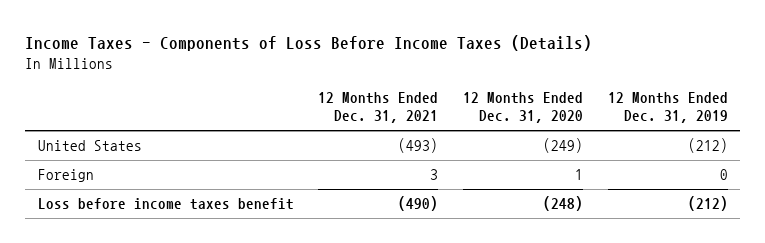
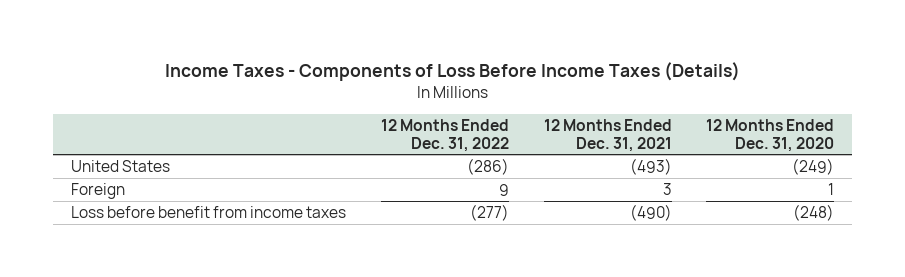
[607,91,728,124] 12 Months Ended Dec. 31, 2019 -> none
none -> [380,118,509,152] 12 Months Ended Dec. 31, 2022
[37,198,294,211] Loss before income taxes benefit -> [70,206,346,219] Loss before benefit from income taxes

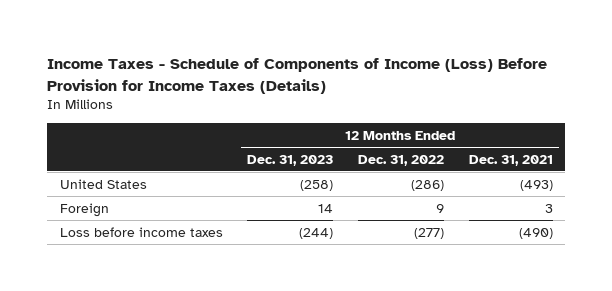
[164,62,740,82] Income Taxes - Components of Loss Before Income Taxes (Details) -> [47,57,548,94] Income Taxes - Schedule of Components of Income (Loss) Before Provision for Income Taxes (Details)
[706,118,835,152] 12 Months Ended Dec. 31, 2020 -> none
none -> [247,154,334,166] Dec. 31, 2023
[70,206,346,219] Loss before benefit from income taxes -> [59,226,223,237] Loss before income taxes

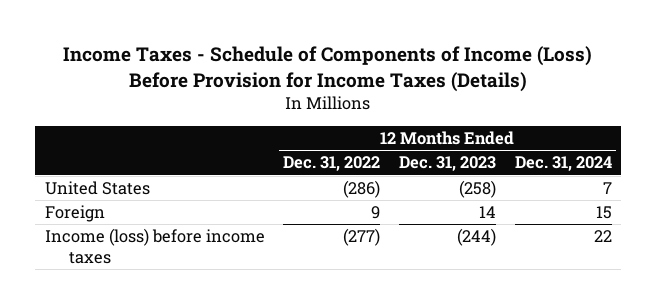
[468,154,553,166] Dec. 31, 2021 -> none
none -> [514,156,612,172] Dec. 31, 2024
[59,226,223,237] Loss before income taxes -> [44,228,265,264] Income (loss) before income taxes

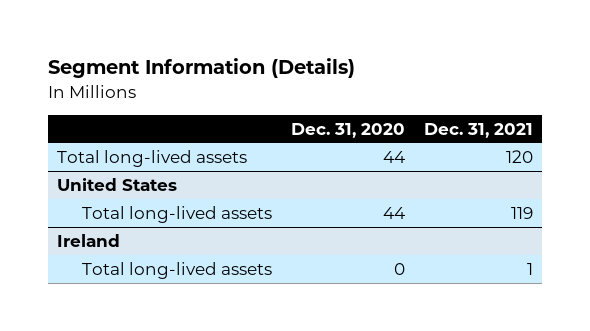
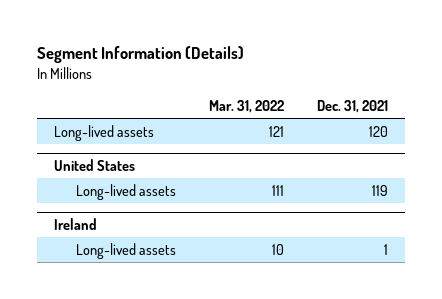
[290,122,405,138] Dec. 31, 2020 -> none
none -> [208,99,284,113] Mar. 31, 2022
[57,149,248,167] Total long-lived assets -> [53,124,154,141] Long-lived assets
[81,205,272,223] Total long-lived assets -> [75,183,176,200] Long-lived assets
[81,261,272,279] Total long-lived assets -> [75,242,176,259] Long-lived assets

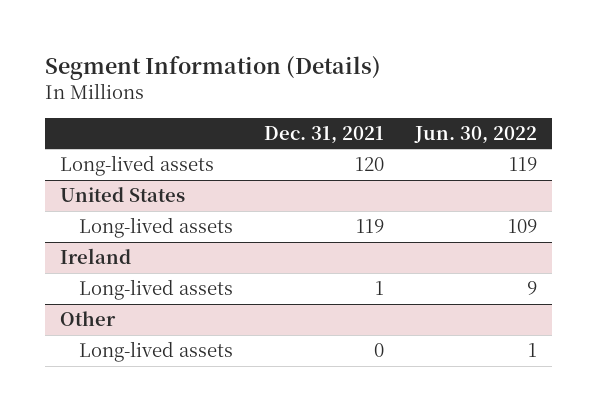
[208,99,284,113] Mar. 31, 2022 -> none
none -> [413,125,537,144] Jun. 30, 2022
none -> [59,311,116,327] Other
none -> [79,341,234,363] Long-lived assets

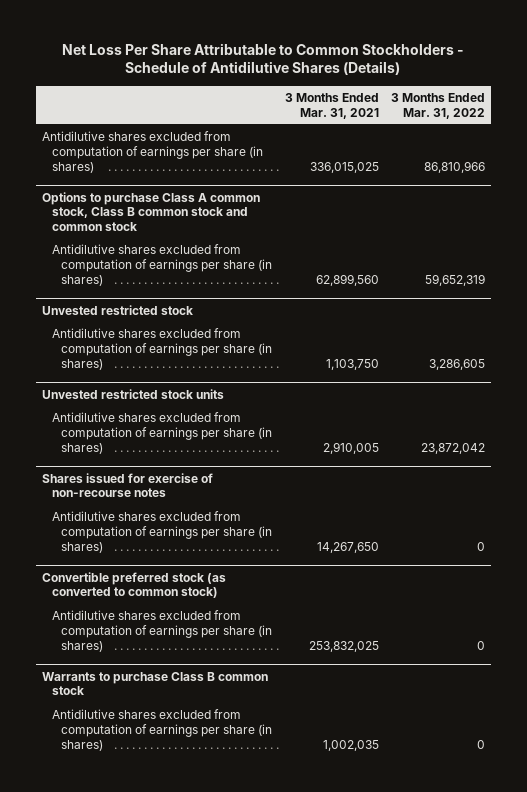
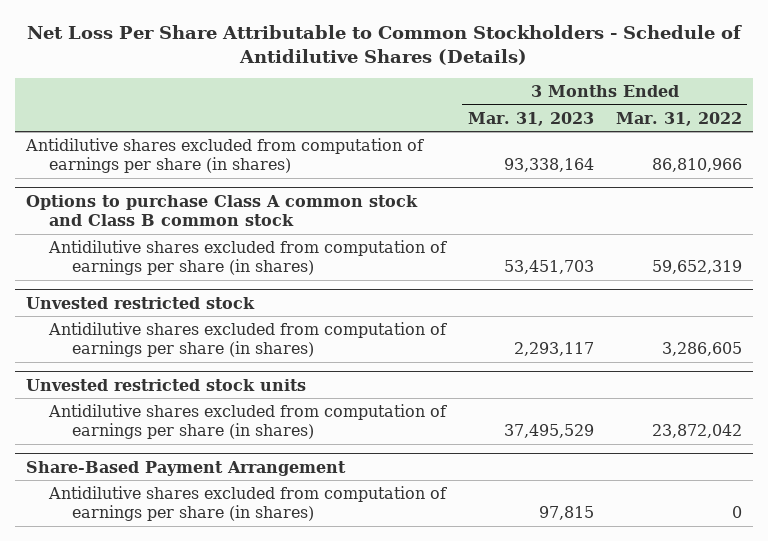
[284,92,379,119] 3 Months Ended Mar. 31, 2021 -> none
none -> [467,111,594,126] Mar. 31, 2023
[42,191,261,232] Options to purchase Class A common stock, Class B common stock and common stock -> [25,194,418,227] Options to purchase Class A common stock and Class B common stock
[42,472,214,498] Shares issued for exercise of non-recourse notes -> none
[51,511,273,553] Antidilutive shares excluded from computation of earnings per share (in shares) -> none
[42,571,227,599] Convertible preferred stock (as converted to common stock) -> none
[51,610,273,652] Antidilutive shares excluded from computation of earnings per share (in shares) -> none
[42,671,269,696] Warrants to purchase Class B common stock -> none
none -> [25,460,346,476] Share-Based Payment Arrangement

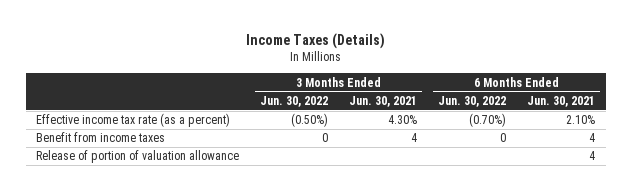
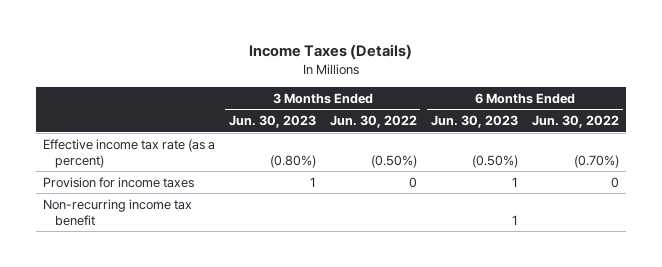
[349,95,418,107] Jun. 30, 2021 -> none
[527,95,596,107] Jun. 30, 2021 -> none
none -> [228,115,316,129] Jun. 30, 2023
none -> [430,115,518,129] Jun. 30, 2023
[36,150,240,164] Release of portion of valuation allowance -> none
[36,132,166,143] Benefit from income taxes -> [42,176,194,188] Provision for income taxes
none -> [42,198,192,226] Non-recurring income tax benefit

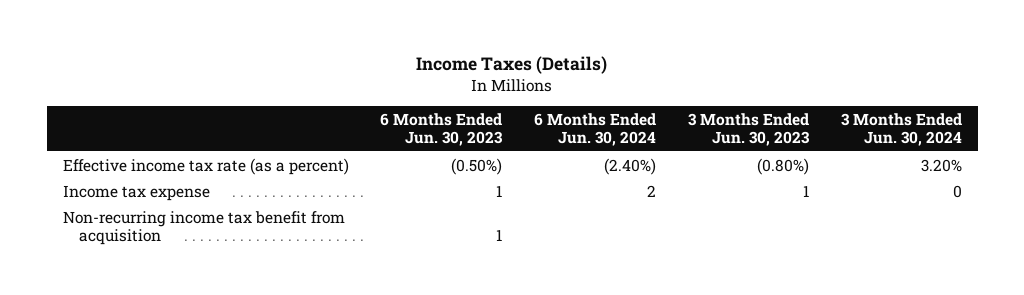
[329,115,417,129] Jun. 30, 2022 -> none
[532,115,620,129] Jun. 30, 2022 -> none
none -> [534,113,657,147] 6 Months Ended Jun. 30, 2024
none -> [840,113,962,147] 3 Months Ended Jun. 30, 2024
[42,176,194,188] Provision for income taxes -> [62,184,210,201] Income tax expense
[42,198,192,226] Non-recurring income tax benefit -> [62,210,345,245] Non-recurring income tax benefit from acquisition

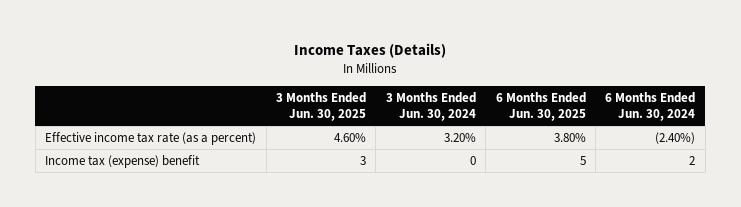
[380,113,504,147] 6 Months Ended Jun. 30, 2023 -> none
[687,113,810,147] 3 Months Ended Jun. 30, 2023 -> none
none -> [275,91,366,121] 3 Months Ended Jun. 30, 2025
none -> [495,91,586,121] 6 Months Ended Jun. 30, 2025
[62,210,345,245] Non-recurring income tax benefit from acquisition -> none
[62,184,210,201] Income tax expense -> [45,154,201,168] Income tax (expense) benefit

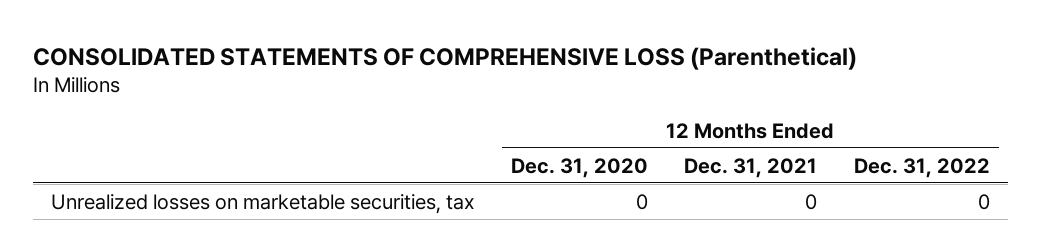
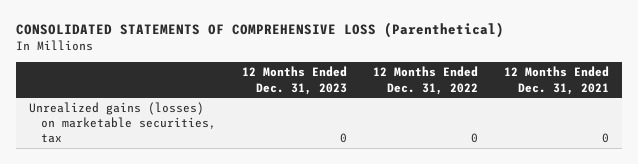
[511,157,649,178] Dec. 31, 2020 -> none
none -> [242,66,348,95] 12 Months Ended Dec. 31, 2023
[50,193,475,214] Unrealized losses on marketable securities, tax -> [28,101,217,144] Unrealized gains (losses) on marketable securities, tax

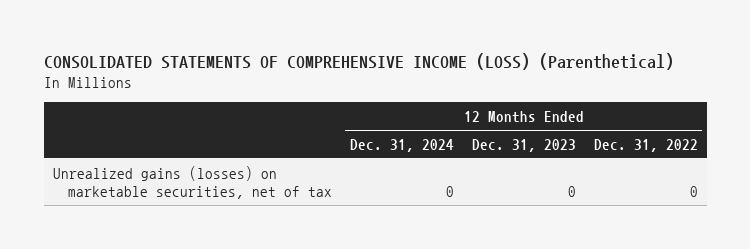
[15,22,504,39] CONSOLIDATED STATEMENTS OF COMPREHENSIVE LOSS (Parenthetical) -> [43,53,674,71] CONSOLIDATED STATEMENTS OF COMPREHENSIVE INCOME (LOSS) (Parenthetical)
[504,66,610,95] 12 Months Ended Dec. 31, 2021 -> none
none -> [349,138,454,152] Dec. 31, 2024
[28,101,217,144] Unrealized gains (losses) on marketable securities, tax -> [52,165,332,199] Unrealized gains (losses) on marketable securities, net of tax

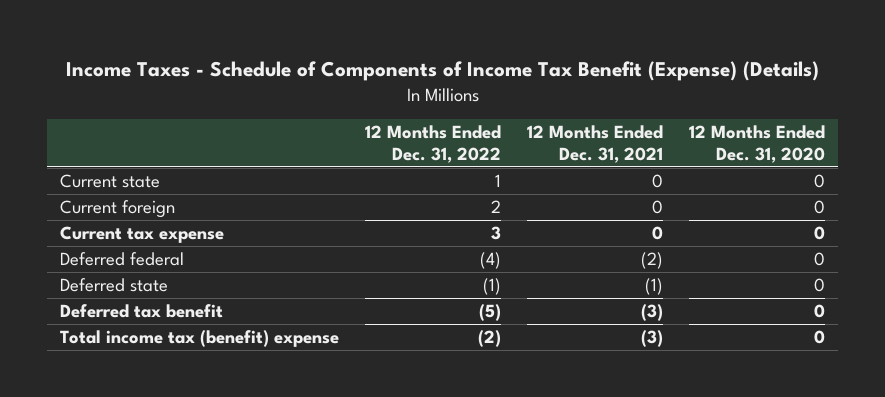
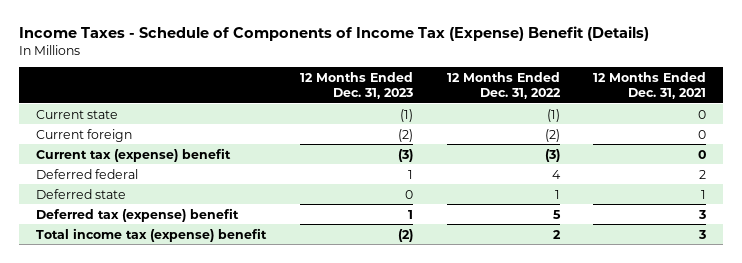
[65,60,819,81] Income Taxes - Schedule of Components of Income Tax Benefit (Expense) (Details) -> [18,26,649,42] Income Taxes - Schedule of Components of Income Tax (Expense) Benefit (Details)
[688,125,825,163] 12 Months Ended Dec. 31, 2020 -> none
none -> [299,71,413,99] 12 Months Ended Dec. 31, 2023
[495,174,502,188] 1 -> [546,108,560,122] (1)
[491,200,502,214] 2 -> [544,128,560,142] (2)
[60,226,225,244] Current tax expense -> [35,147,231,162] Current tax (expense) benefit
[491,226,502,241] 3 -> [544,148,560,162] (3)
[480,252,502,270] (4) -> [551,169,561,179] 4
[641,252,664,270] (2) -> [699,169,707,179] 2
[483,278,502,296] (1) -> [554,189,560,199] 1
[645,278,664,296] (1) -> [701,189,707,199] 1
[60,304,224,319] Deferred tax benefit -> [35,207,239,222] Deferred tax (expense) benefit
[479,304,502,322] (5) -> [552,209,561,219] 5
[641,304,664,322] (3) -> [698,209,707,219] 3
[60,330,340,348] Total income tax (benefit) expense -> [35,227,267,242] Total income tax (expense) benefit
[478,330,502,348] (2) -> [552,229,561,239] 2
[641,330,664,348] (3) -> [698,229,707,239] 3

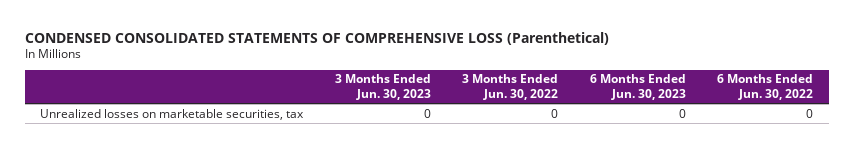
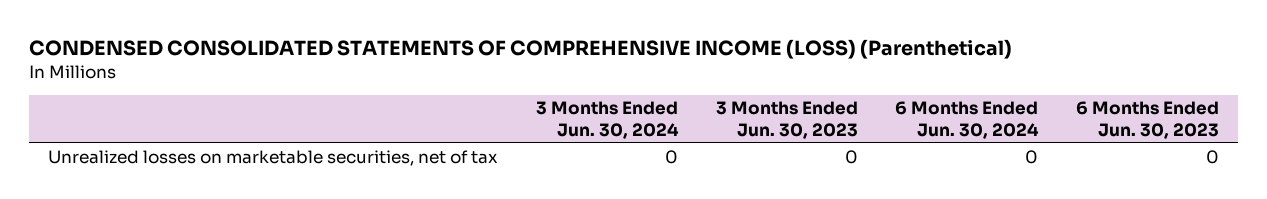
[24,31,609,45] CONDENSED CONSOLIDATED STATEMENTS OF COMPREHENSIVE LOSS (Parenthetical) -> [29,39,1013,60] CONDENSED CONSOLIDATED STATEMENTS OF COMPREHENSIVE INCOME (LOSS) (Parenthetical)
[462,74,559,100] 3 Months Ended Jun. 30, 2022 -> none
[717,74,814,100] 6 Months Ended Jun. 30, 2022 -> none
none -> [535,101,679,139] 3 Months Ended Jun. 30, 2024
none -> [895,101,1040,139] 6 Months Ended Jun. 30, 2024
[40,108,305,120] Unrealized losses on marketable securities, tax -> [48,150,499,167] Unrealized losses on marketable securities, net of tax

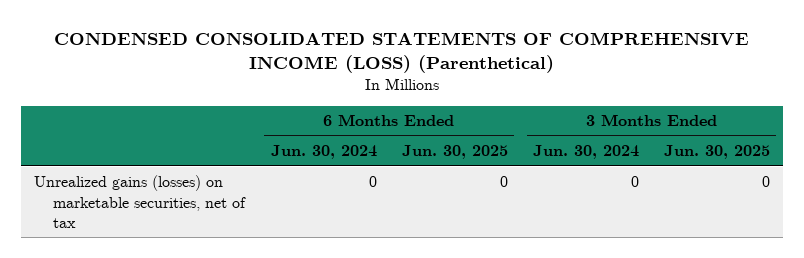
[715,101,858,139] 3 Months Ended Jun. 30, 2023 -> none
[1076,101,1220,139] 6 Months Ended Jun. 30, 2023 -> none
none -> [401,145,508,160] Jun. 30, 2025
none -> [664,145,771,160] Jun. 30, 2025
[48,150,499,167] Unrealized losses on marketable securities, net of tax -> [33,175,247,228] Unrealized gains (losses) on marketable securities, net of tax

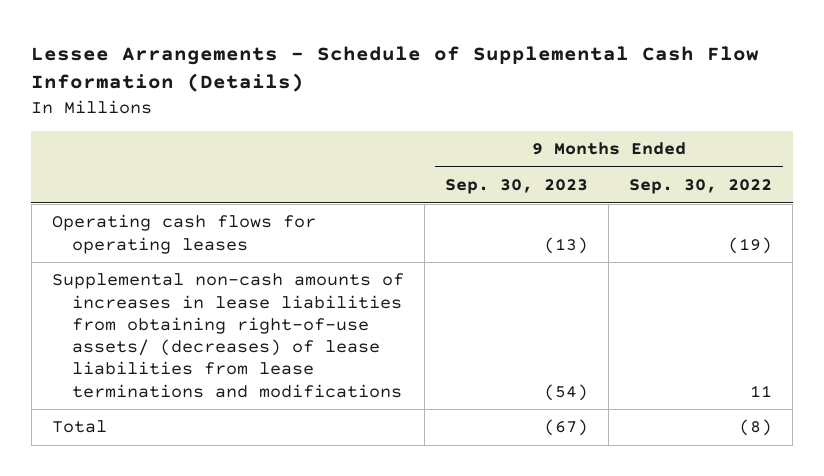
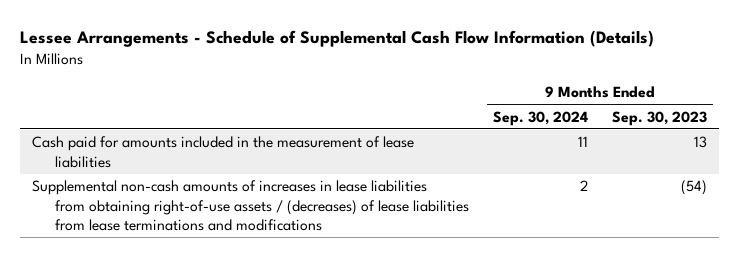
[629,179,773,195] Sep. 30, 2022 -> none
none -> [493,110,589,126] Sep. 30, 2024
[51,214,316,254] Operating cash flows for operating leases -> none
[51,420,107,434] Total -> none
none -> [31,136,414,168] Cash paid for amounts included in the measurement of lease liabilities
[51,273,404,398] Supplemental non-cash amounts of increases in lease liabilities from obtaining right-of-use assets/ (decreases) of lease liabilities from lease terminations and modifications -> [31,180,470,231] Supplemental non-cash amounts of increases in lease liabilities from obtaining right-of-use assets / (decreases) of lease liabilities from lease terminations and modifications

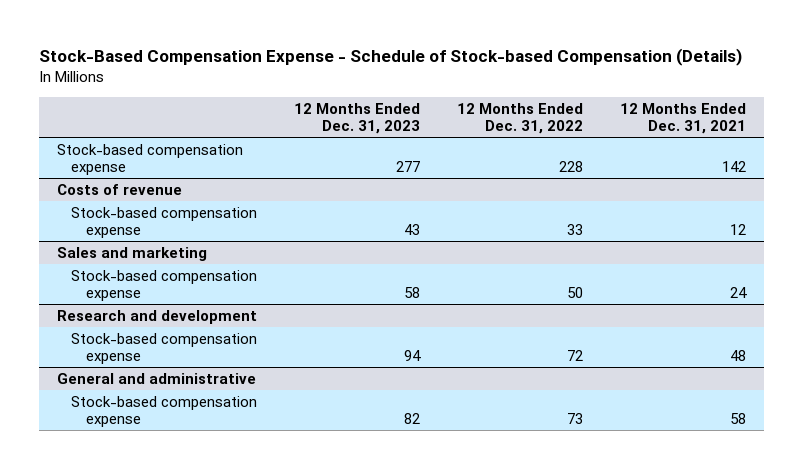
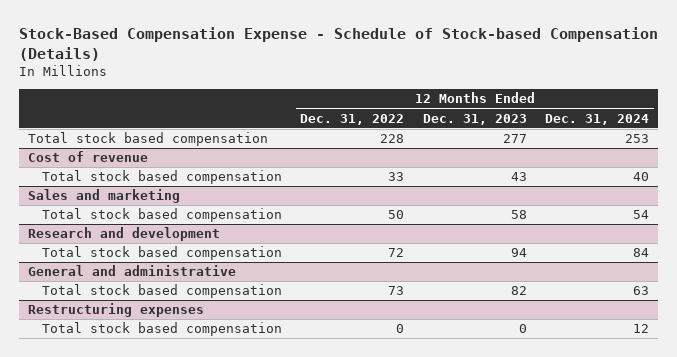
[619,102,746,135] 12 Months Ended Dec. 31, 2021 -> none
none -> [545,113,650,125] Dec. 31, 2024
[57,143,244,176] Stock-based compensation expense -> [27,132,268,147] Total stock based compensation
[57,183,183,195] Costs of revenue -> [27,151,148,163] Cost of revenue
[71,206,258,239] Stock-based compensation expense -> [42,170,283,185] Total stock based compensation
[71,269,258,302] Stock-based compensation expense -> [42,208,283,223] Total stock based compensation
[71,332,258,365] Stock-based compensation expense -> [42,246,283,261] Total stock based compensation
[71,395,258,428] Stock-based compensation expense -> [42,284,283,299] Total stock based compensation
none -> [27,303,204,318] Restructuring expenses
none -> [42,322,283,337] Total stock based compensation

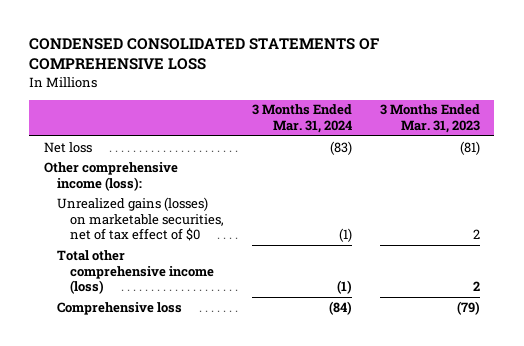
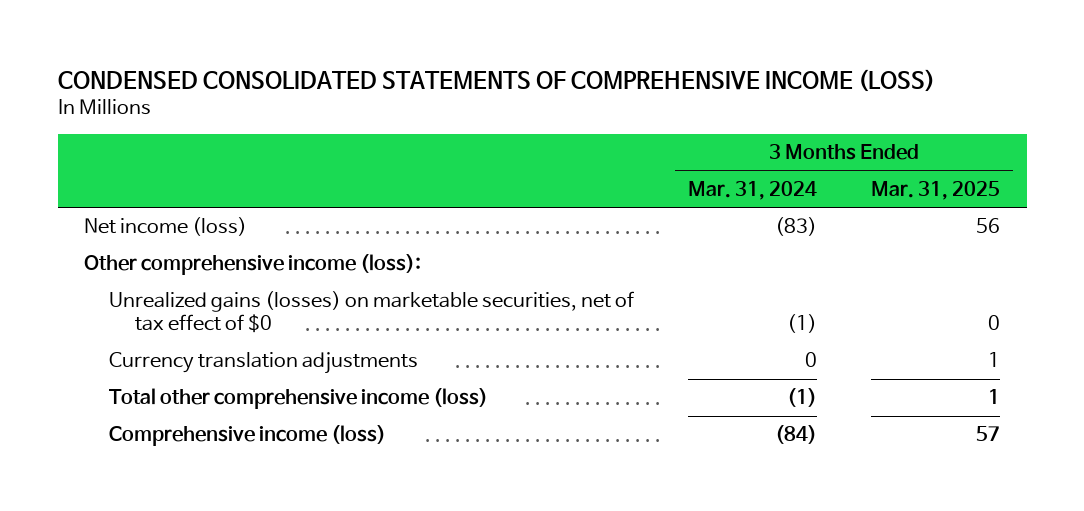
[29,38,380,71] CONDENSED CONSOLIDATED STATEMENTS OF COMPREHENSIVE LOSS -> [57,68,935,92] CONDENSED CONSOLIDATED STATEMENTS OF COMPREHENSIVE INCOME (LOSS)
[379,104,480,134] 3 Months Ended Mar. 31, 2023 -> none
none -> [870,180,1000,200] Mar. 31, 2025
[43,141,92,153] Net loss -> [84,217,248,237] Net income (loss)
none -> [109,352,419,375] Currency translation adjustments
[56,301,182,315] Comprehensive loss -> [109,425,387,447] Comprehensive income (loss)

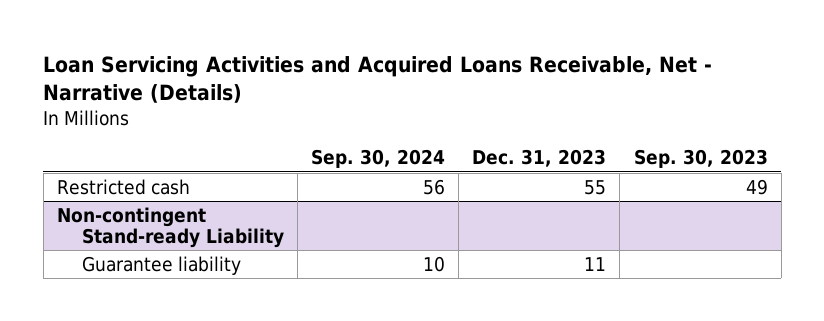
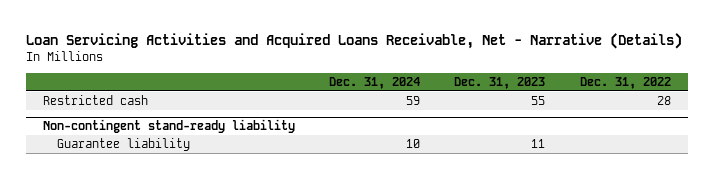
[311,149,446,169] Sep. 30, 2024 -> none
[633,149,768,169] Sep. 30, 2023 -> none
none -> [329,77,421,90] Dec. 31, 2024
none -> [579,77,671,90] Dec. 31, 2022
[56,206,284,249] Non-contingent Stand-ready Liability -> [42,119,295,134] Non-contingent stand-ready liability

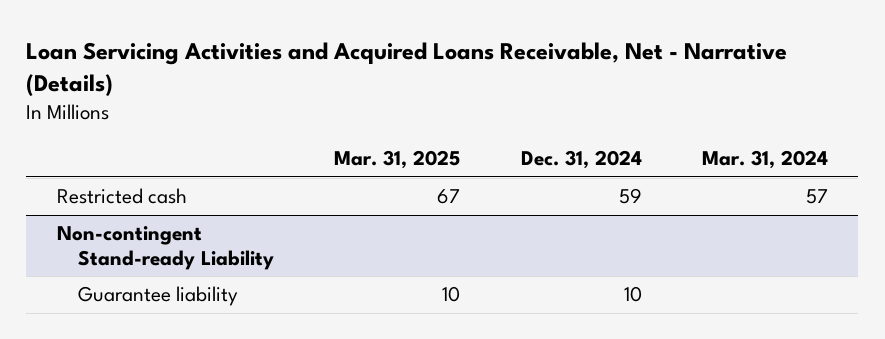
[454,77,546,90] Dec. 31, 2023 -> none
[579,77,671,90] Dec. 31, 2022 -> none
none -> [334,150,461,170] Mar. 31, 2025
none -> [702,150,829,170] Mar. 31, 2024
[42,119,295,134] Non-contingent stand-ready liability -> [56,226,274,270] Non-contingent Stand-ready Liability

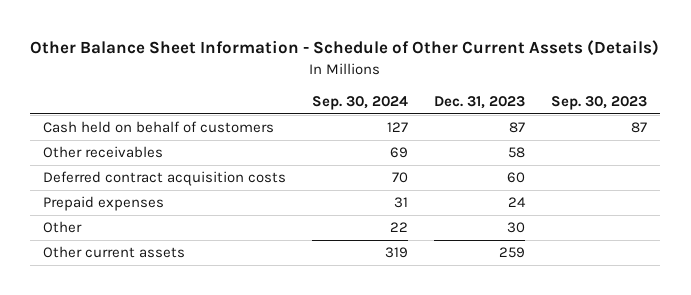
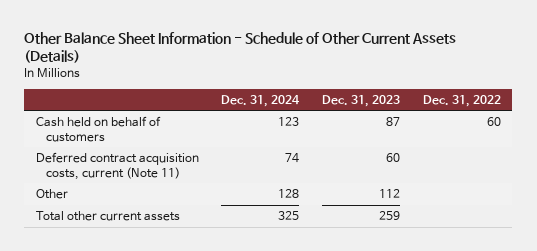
[312,95,409,110] Sep. 30, 2024 -> none
[551,95,648,110] Sep. 30, 2023 -> none
none -> [221,94,301,107] Dec. 31, 2024
none -> [423,94,502,107] Dec. 31, 2022
[43,146,164,159] Other receivables -> none
[43,196,165,212] Prepaid expenses -> none
[43,171,287,187] Deferred contract acquisition costs -> [35,152,199,180] Deferred contract acquisition costs, current (Note 11)
[507,222,526,234] 30 -> [379,189,401,199] 112
[43,246,186,259] Other current assets -> [35,211,180,222] Total other current assets

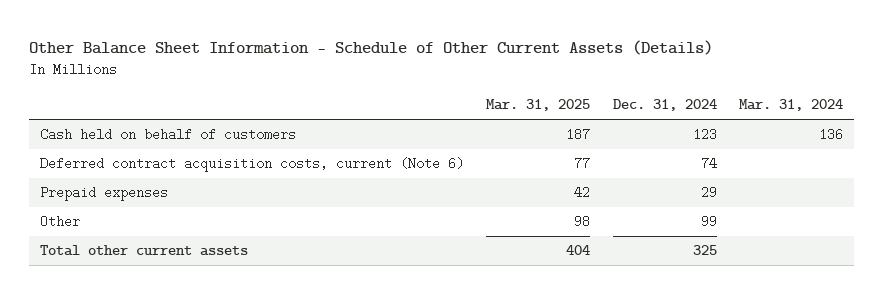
[322,94,401,107] Dec. 31, 2023 -> none
[423,94,502,107] Dec. 31, 2022 -> none
none -> [486,99,591,112] Mar. 31, 2025
none -> [738,99,843,112] Mar. 31, 2024
[35,152,199,180] Deferred contract acquisition costs, current (Note 11) -> [39,157,464,173] Deferred contract acquisition costs, current (Note 6)
none -> [39,186,168,202] Prepaid expenses
[278,189,300,199] 128 -> [700,215,717,229] 99

